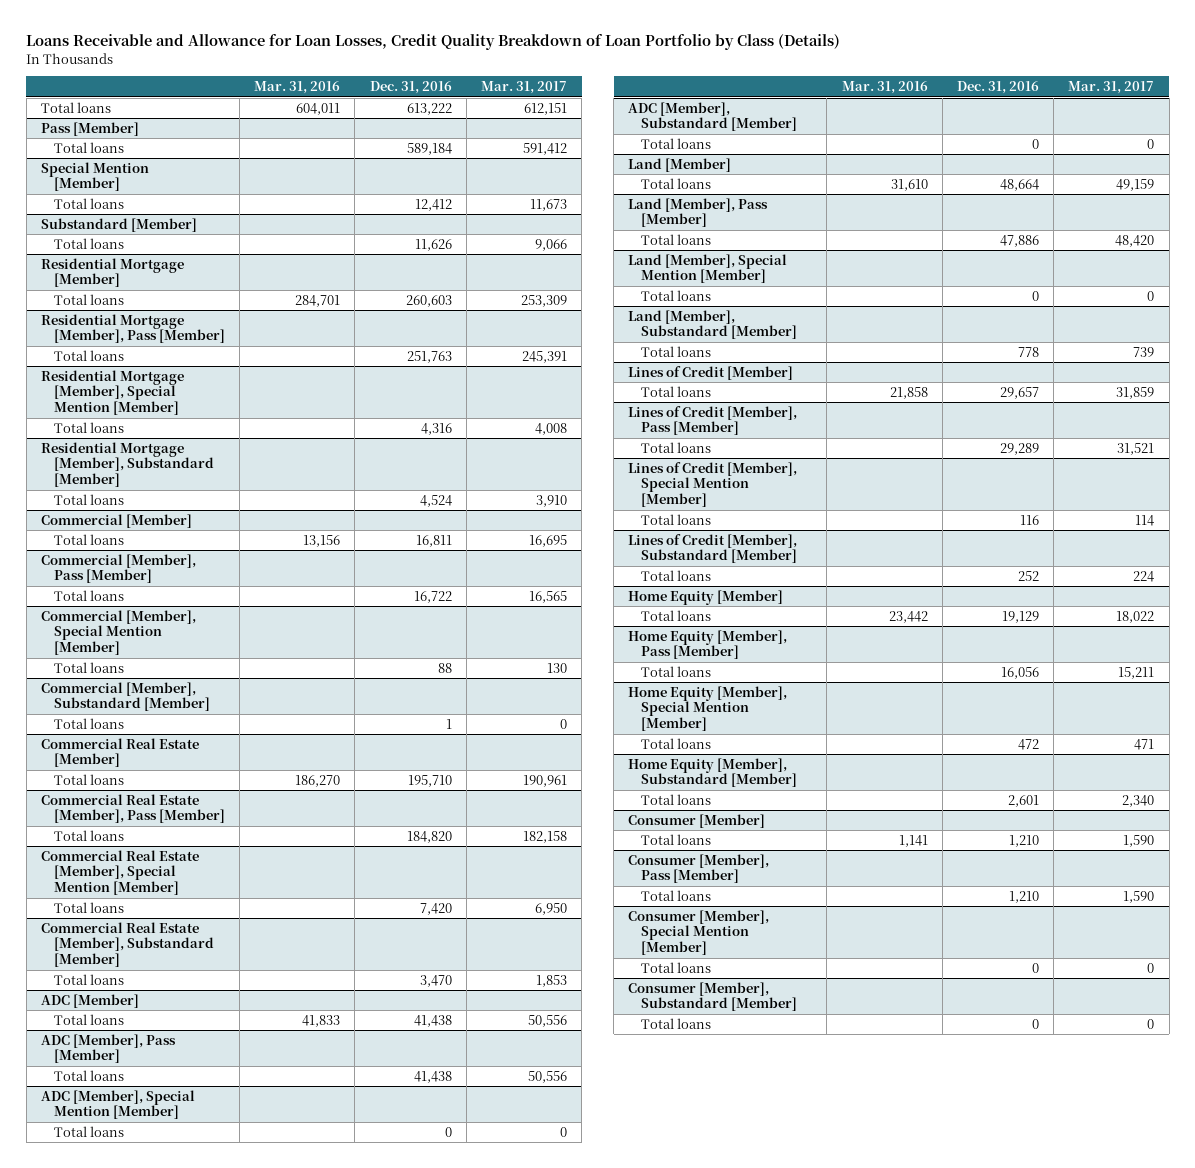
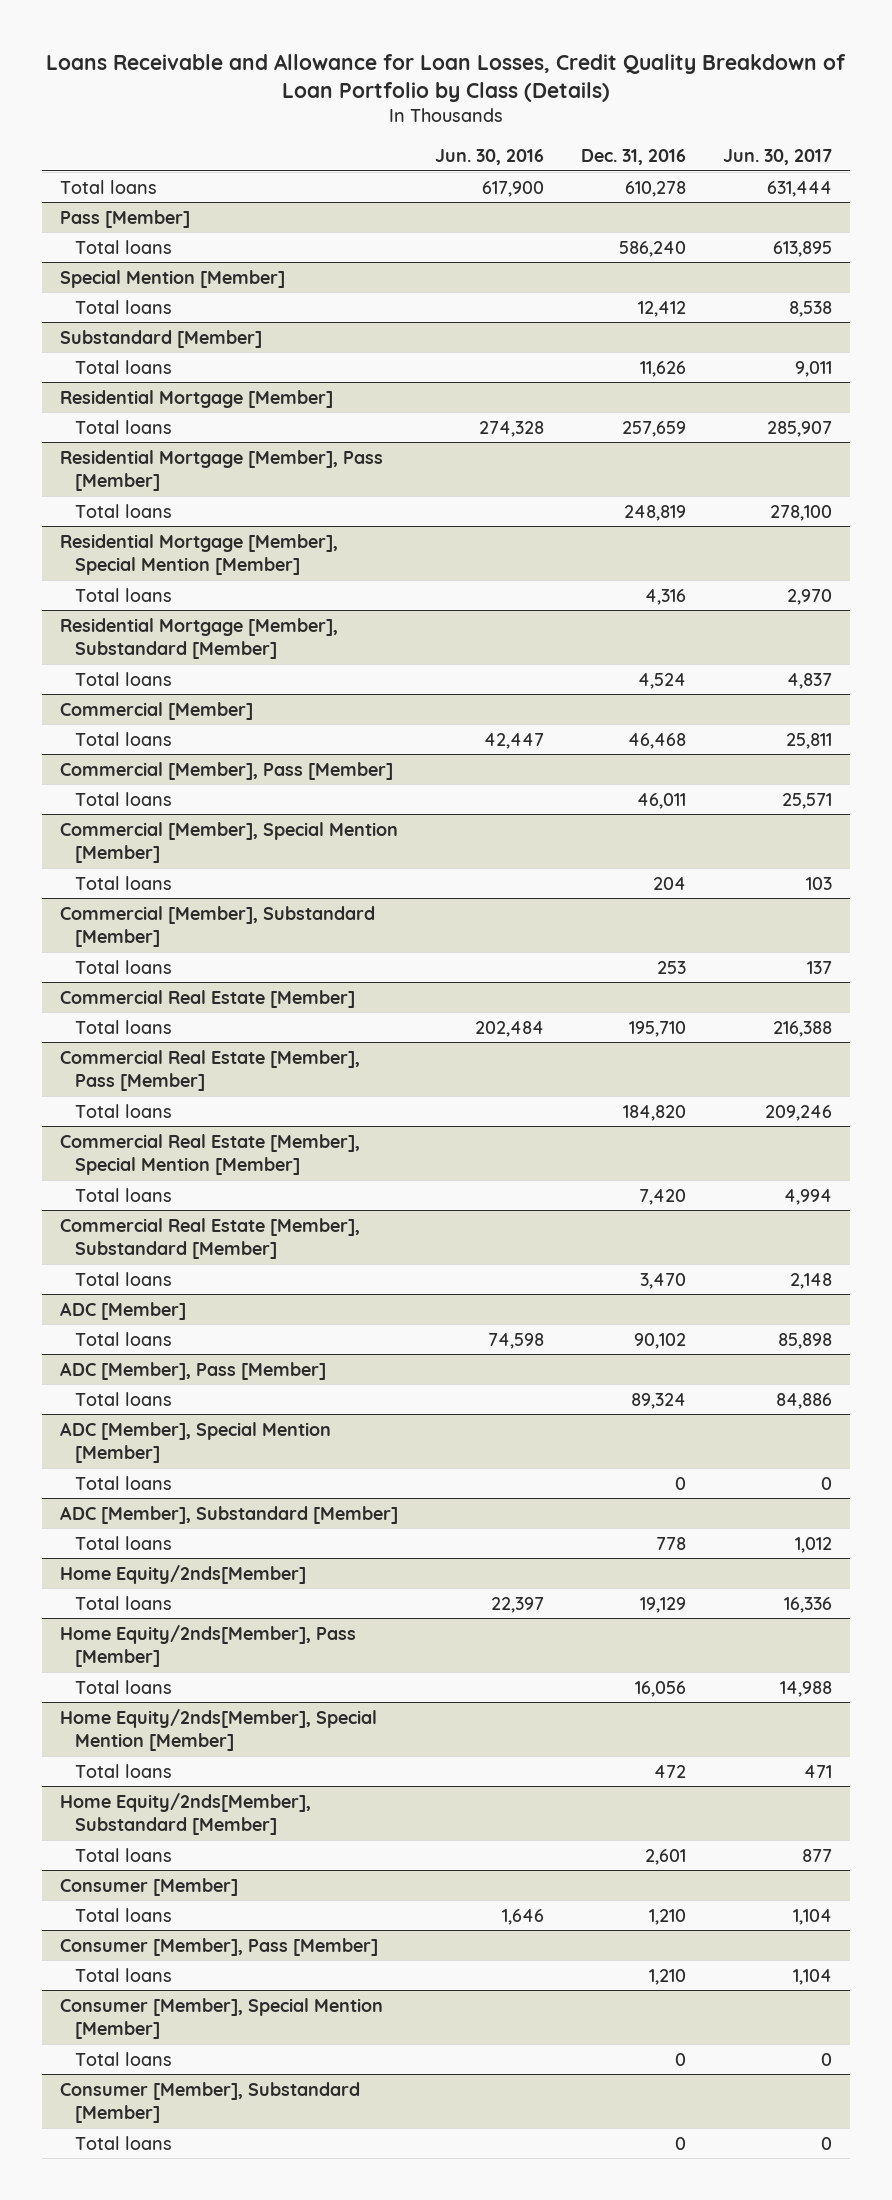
[254,81,341,95] Mar. 31, 2016 -> none
[481,81,568,95] Mar. 31, 2017 -> none
none -> [434,148,544,165] Jun. 30, 2016
none -> [722,148,832,165] Jun. 30, 2017
[406,102,452,115] 613,222 -> [624,180,686,197] 610,278
[406,142,452,155] 589,184 -> [618,240,686,257] 586,240
[405,294,452,307] 260,603 -> [621,420,686,437] 257,659
[406,350,452,363] 251,763 -> [623,504,686,521] 248,819
[415,534,452,547] 16,811 -> [627,732,686,749] 46,468
[413,590,452,603] 16,722 -> [636,792,686,809] 46,011
[437,662,452,673] 88 -> [652,876,686,890] 204
[445,718,452,729] 1 -> [656,960,686,974] 253
[413,1014,452,1027] 41,438 -> [633,1332,686,1349] 90,102
[413,1070,452,1083] 41,438 -> [630,1392,686,1409] 89,324
[641,137,712,149] Total loans -> none
[628,157,732,172] Land [Member] -> none
[641,177,712,189] Total loans -> none
[628,197,769,228] Land [Member], Pass [Member] -> none
[641,233,712,245] Total loans -> none
[628,253,788,284] Land [Member], Special Mention [Member] -> none
[641,289,712,301] Total loans -> none
[628,309,798,340] Land [Member], Substandard [Member] -> none
[628,365,794,380] Lines of Credit [Member] -> none
[641,385,712,397] Total loans -> none
[628,405,798,436] Lines of Credit [Member], Pass [Member] -> none
[641,441,712,453] Total loans -> none
[628,461,798,508] Lines of Credit [Member], Special Mention [Member] -> none
[641,513,712,525] Total loans -> none
[628,533,798,564] Lines of Credit [Member], Substandard [Member] -> none
[641,569,712,581] Total loans -> none
[628,589,784,605] Home Equity [Member] -> [60,1564,307,1584] Home Equity/2nds[Member]
[628,629,788,660] Home Equity [Member], Pass [Member] -> [60,1624,357,1667] Home Equity/2nds[Member], Pass [Member]
[628,685,788,732] Home Equity [Member], Special Mention [Member] -> [60,1708,378,1751] Home Equity/2nds[Member], Special Mention [Member]
[628,757,798,788] Home Equity [Member], Substandard [Member] -> [60,1792,312,1835] Home Equity/2nds[Member], Substandard [Member]

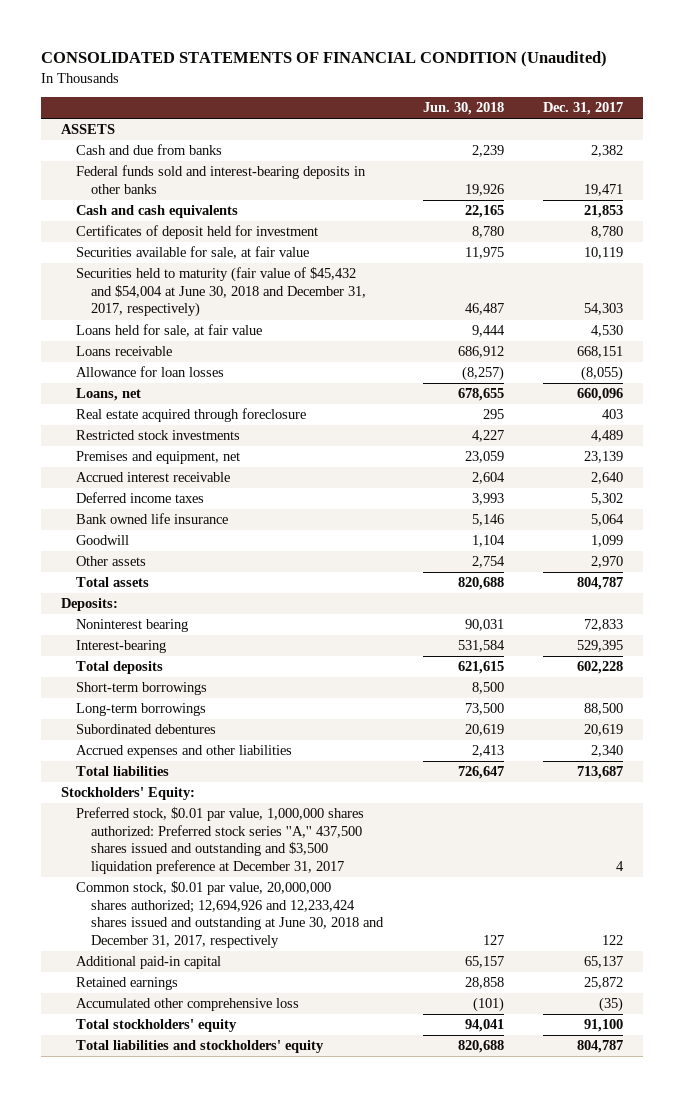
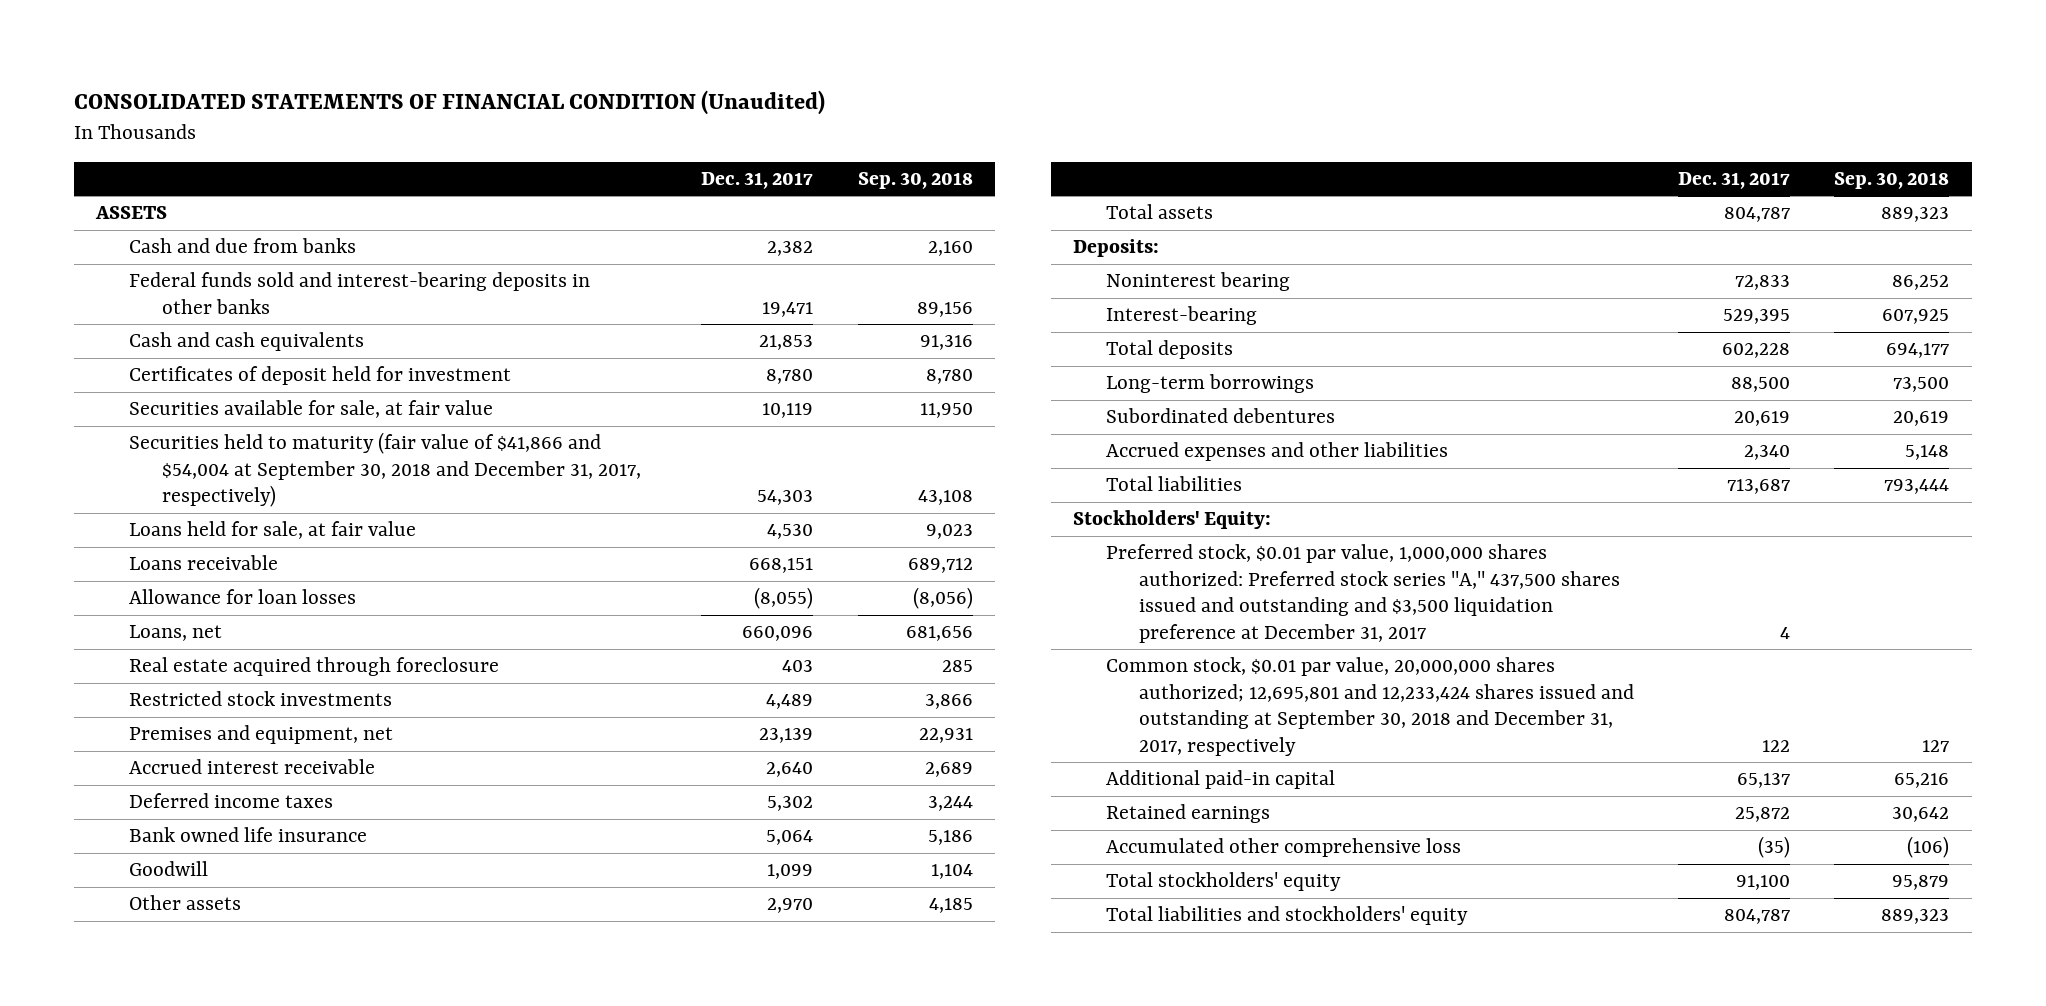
[422,102,504,116] Jun. 30, 2018 -> none
none -> [857,171,973,189] Sep. 30, 2018
[76,267,367,318] Securities held to maturity (fair value of $45,432 and $54,004 at June 30, 2018 and December 31, 2017, respectively) -> [128,432,641,508] Securities held to maturity (fair value of $41,866 and $54,004 at September 30, 2018 and December 31, 2017, respectively)
[76,682,208,696] Short-term borrowings -> none
[76,881,385,948] Common stock, $0.01 par value, 20,000,000 shares authorized; 12,694,926 and 12,233,424 shares issued and outstanding at June 30, 2018 and December 31, 2017, respectively -> [1105,657,1634,756] Common stock, $0.01 par value, 20,000,000 shares authorized; 12,695,801 and 12,233,424 shares issued and outstanding at September 30, 2018 and December 31, 2017, respectively

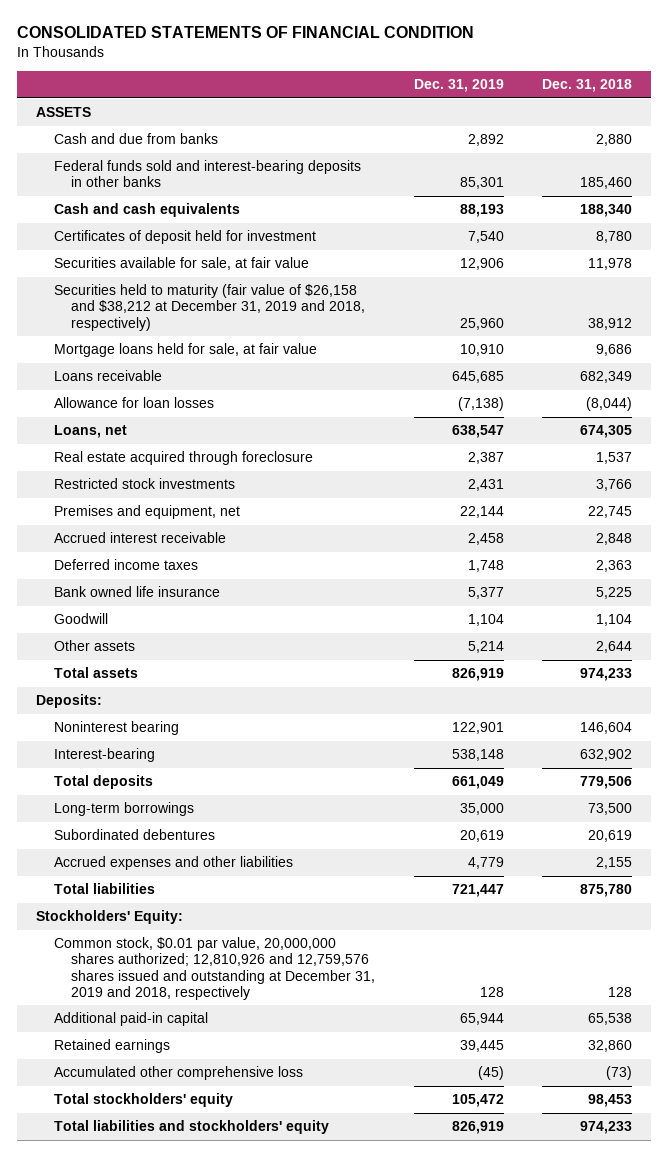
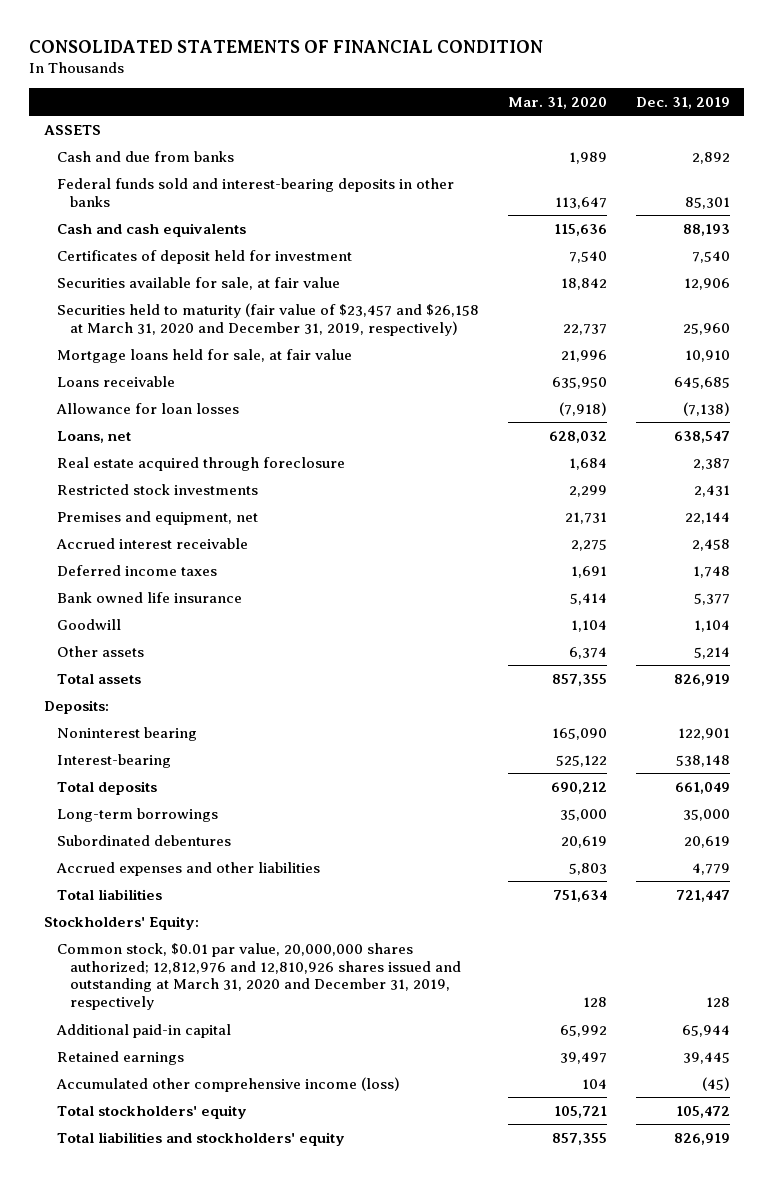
[541,78,632,92] Dec. 31, 2018 -> none
none -> [507,96,607,109] Mar. 31, 2020
[53,284,366,331] Securities held to maturity (fair value of $26,158 and $38,212 at December 31, 2019 and 2018, respectively) -> [56,302,479,336] Securities held to maturity (fair value of $23,457 and $26,158 at March 31, 2020 and December 31, 2019, respectively)
[53,937,376,1000] Common stock, $0.01 par value, 20,000,000 shares authorized; 12,810,926 and 12,759,576 shares issued and outstanding at December 31, 2019 and 2018, respectively -> [56,942,461,1011] Common stock, $0.01 par value, 20,000,000 shares authorized; 12,812,976 and 12,810,926 shares issued and outstanding at March 31, 2020 and December 31, 2019, respectively
[53,1066,303,1081] Accumulated other comprehensive loss -> [55,1076,400,1092] Accumulated other comprehensive income (loss)

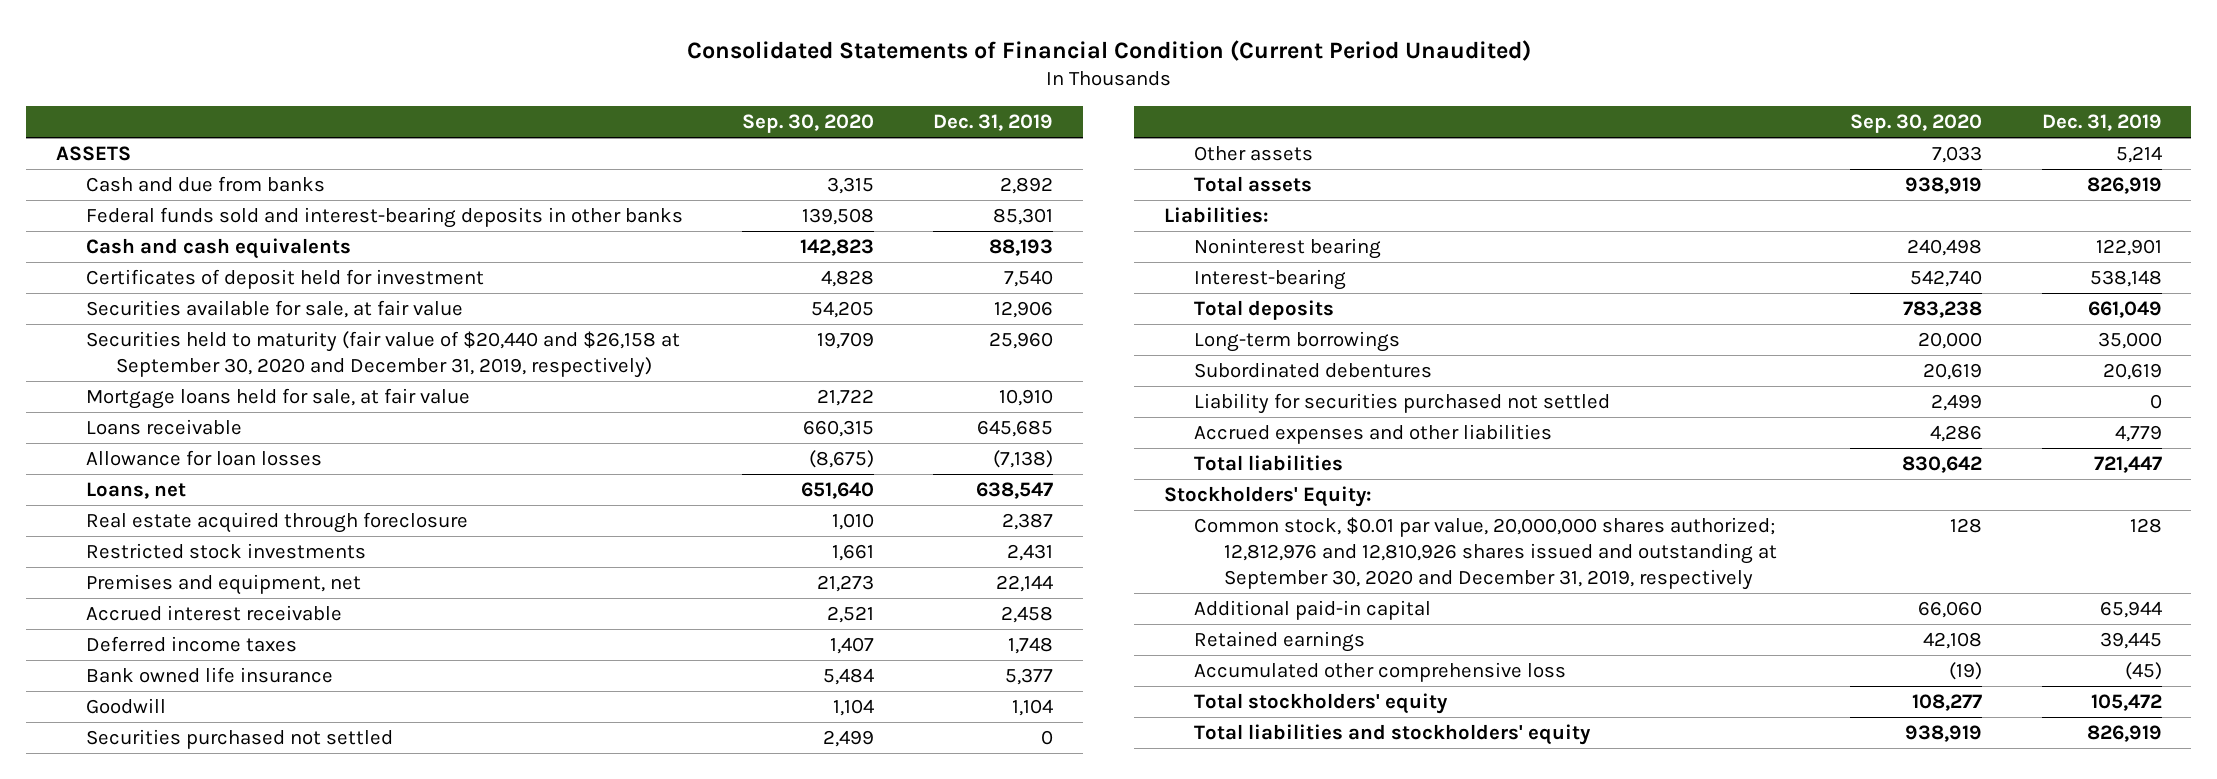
[29,39,544,53] CONSOLIDATED STATEMENTS OF FINANCIAL CONDITION -> [686,39,1531,61] Consolidated Statements of Financial Condition (Current Period Unaudited)
[507,96,607,109] Mar. 31, 2020 -> none
none -> [742,114,875,134] Sep. 30, 2020
[56,302,479,336] Securities held to maturity (fair value of $23,457 and $26,158 at March 31, 2020 and December 31, 2019, respectively) -> [85,331,680,379] Securities held to maturity (fair value of $20,440 and $26,158 at September 30, 2020 and December 31, 2019, respectively)
none -> [85,729,393,750] Securities purchased not settled
[43,699,109,714] Deposits: -> none
none -> [1163,207,1269,224] Liabilities:
none -> [1194,393,1611,415] Liability for securities purchased not settled
[56,942,461,1011] Common stock, $0.01 par value, 20,000,000 shares authorized; 12,812,976 and 12,810,926 shares issued and outstanding at March 31, 2020 and December 31, 2019, respectively -> [1194,517,1778,590] Common stock, $0.01 par value, 20,000,000 shares authorized; 12,812,976 and 12,810,926 shares issued and outstanding at September 30, 2020 and December 31, 2019, respectively
[55,1076,400,1092] Accumulated other comprehensive income (loss) -> [1194,662,1567,683] Accumulated other comprehensive loss

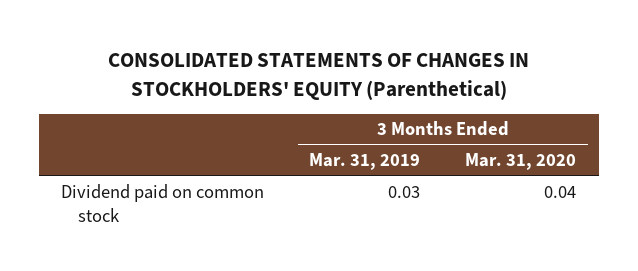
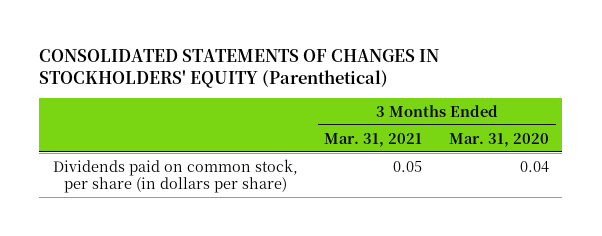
[309,153,421,171] Mar. 31, 2019 -> none
none -> [324,132,423,147] Mar. 31, 2021
[61,184,265,223] Dividend paid on common stock -> [52,158,298,193] Dividends paid on common stock, per share (in dollars per share)

